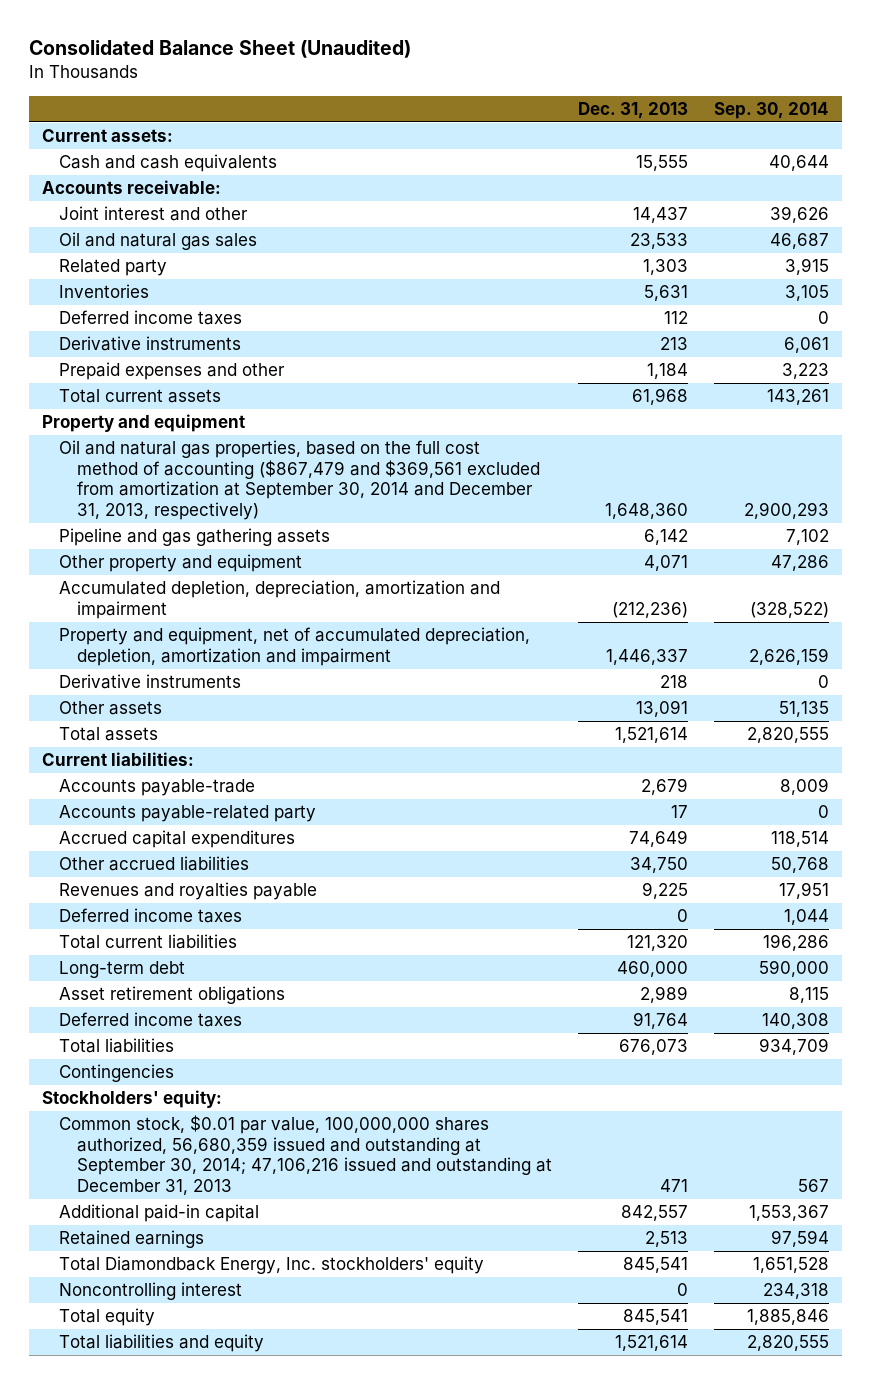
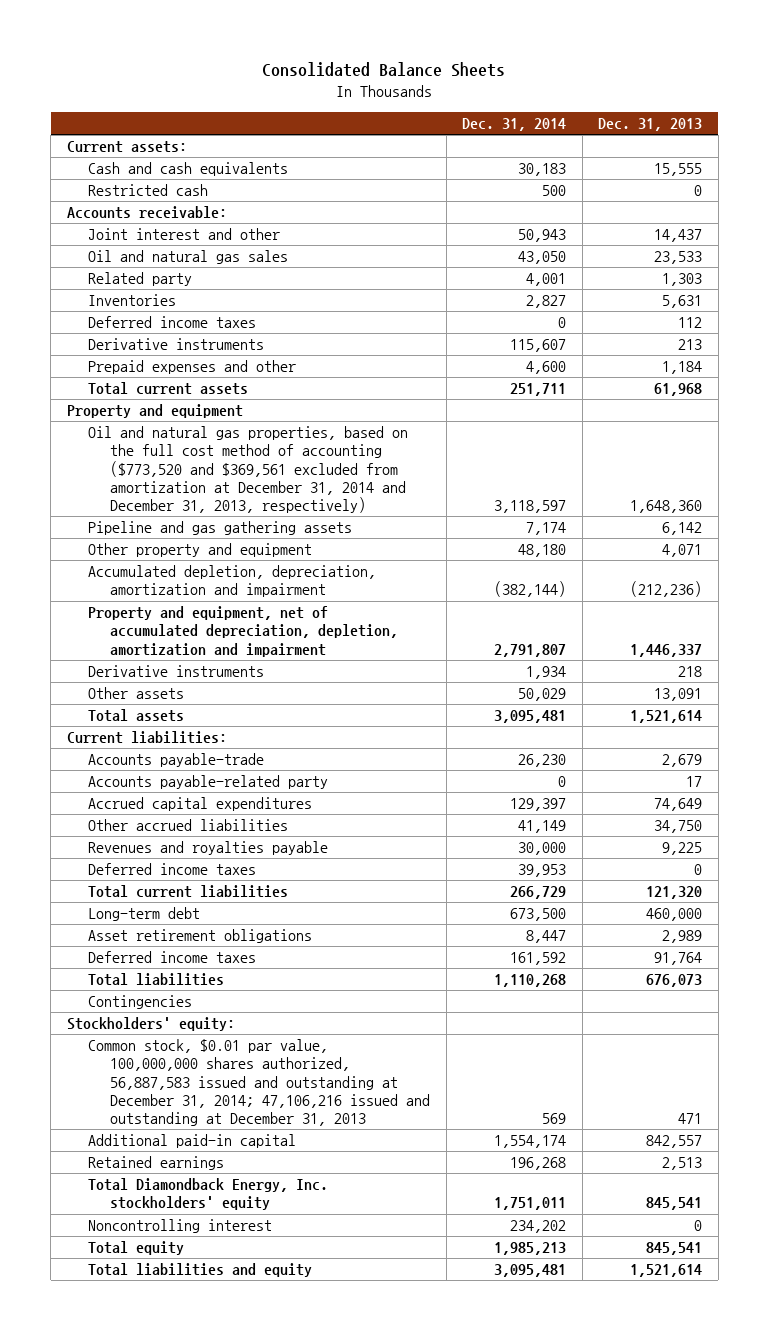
[28,40,411,59] Consolidated Balance Sheet (Unaudited) -> [262,62,506,78] Consolidated Balance Sheets
[714,101,830,119] Sep. 30, 2014 -> none
none -> [462,118,567,132] Dec. 31, 2014
none -> [88,184,209,197] Restricted cash
[59,440,540,520] Oil and natural gas properties, based on the full cost method of accounting ($867,479 and $369,561 excluded from amortization at September 30, 2014 and December 31, 2013, respectively) -> [88,426,409,514] Oil and natural gas properties, based on the full cost method of accounting ($773,520 and $369,561 excluded from amortization at December 31, 2014 and December 31, 2013, respectively)
[59,1115,552,1195] Common stock, $0.01 par value, 100,000,000 shares authorized, 56,680,359 issued and outstanding at September 30, 2014; 47,106,216 issued and outstanding at December 31, 2013 -> [88,1039,431,1127] Common stock, $0.01 par value, 100,000,000 shares authorized, 56,887,583 issued and outstanding at December 31, 2014; 47,106,216 issued and outstanding at December 31, 2013

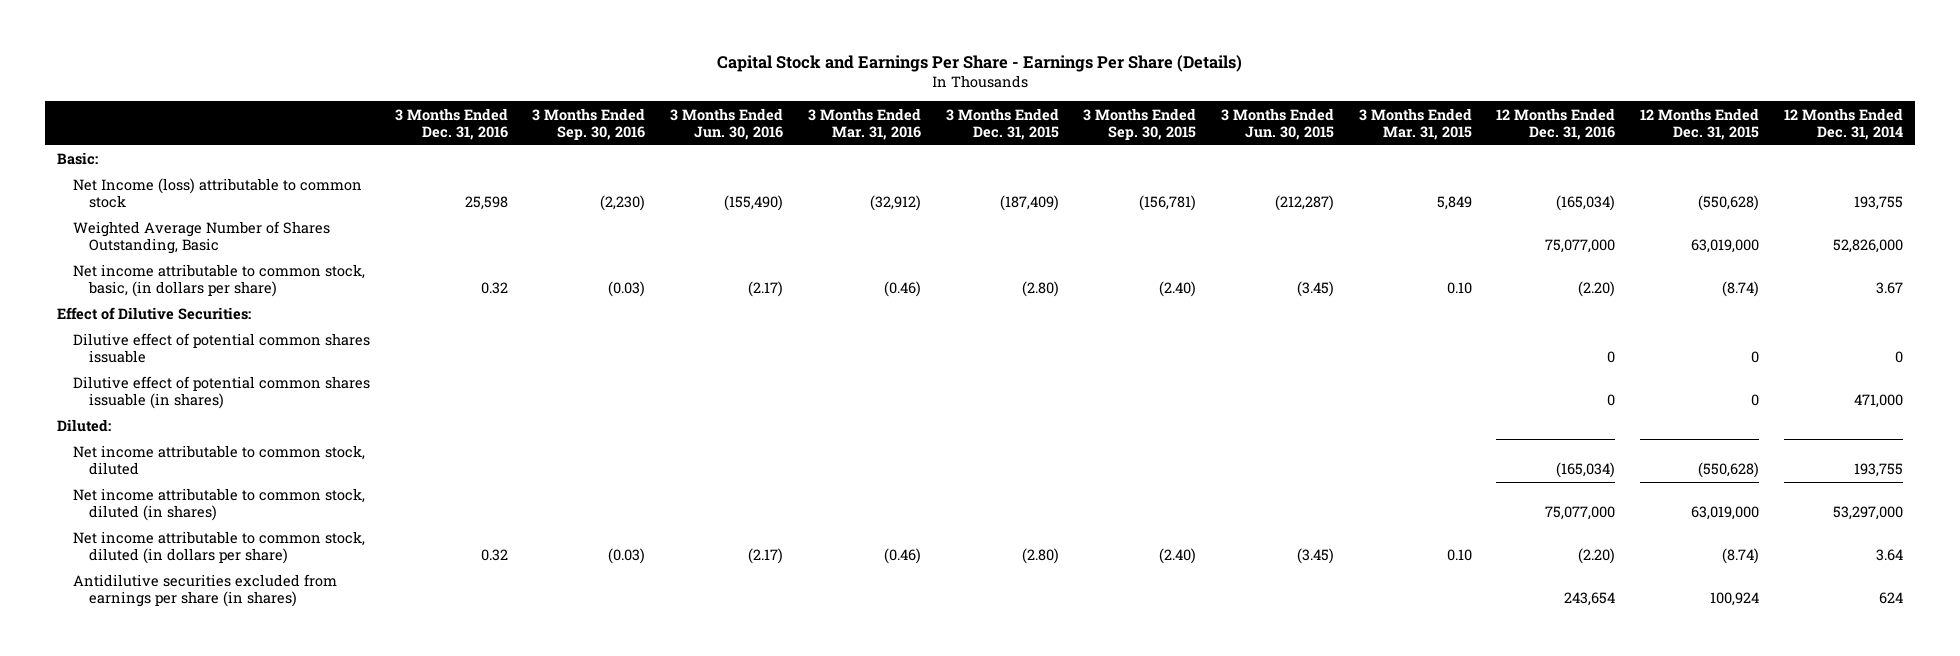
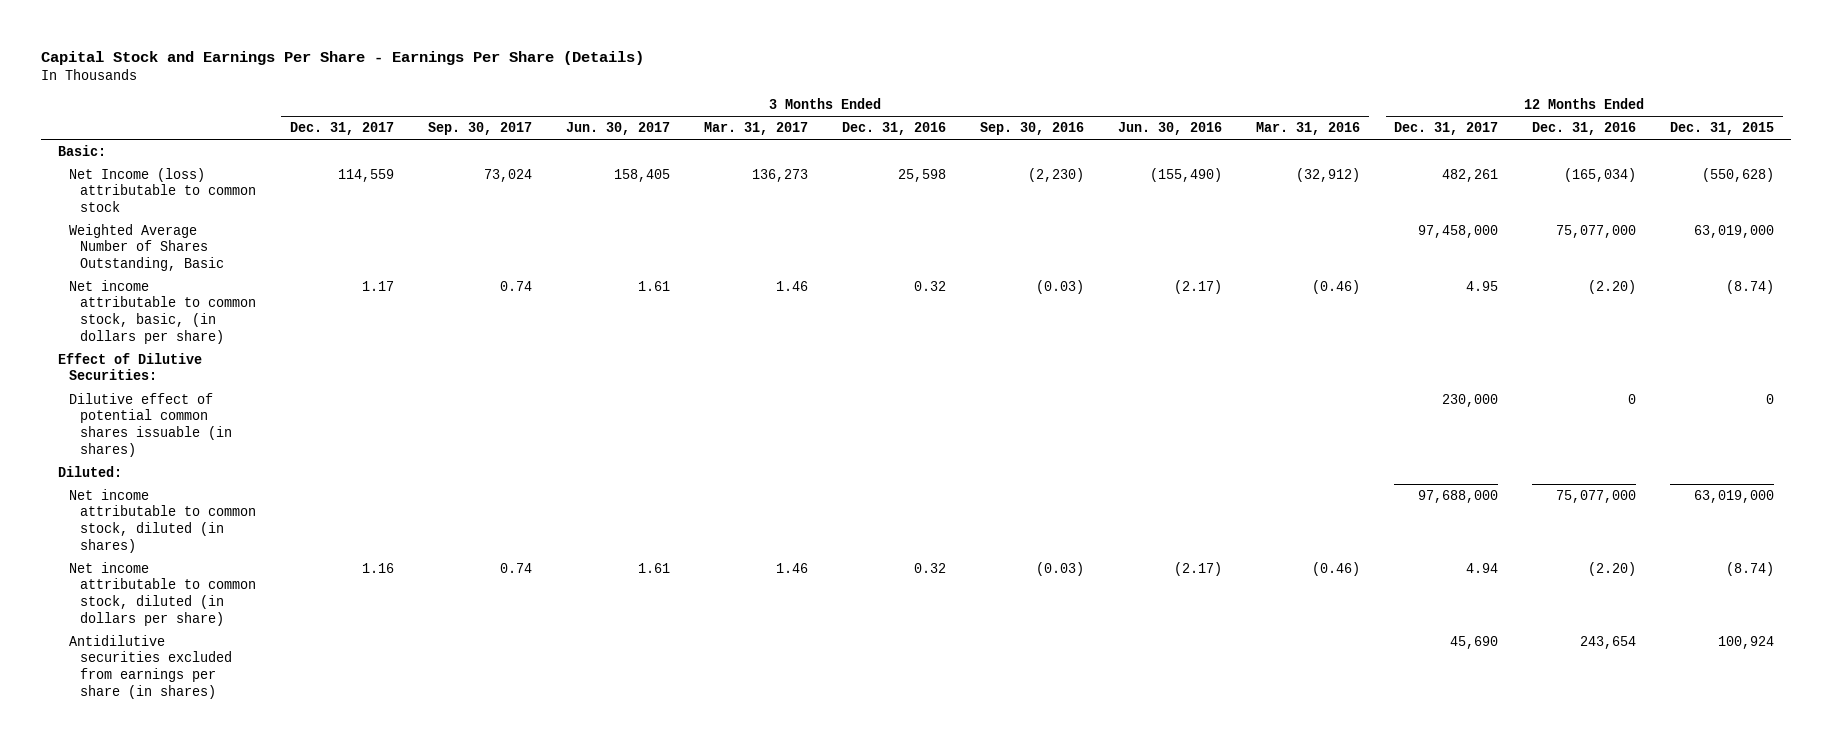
[945,107,1059,140] 3 Months Ended Dec. 31, 2015 -> none
[1083,107,1197,140] 3 Months Ended Sep. 30, 2015 -> none
[1220,107,1334,140] 3 Months Ended Jun. 30, 2015 -> none
[1358,107,1472,140] 3 Months Ended Mar. 31, 2015 -> none
[1783,107,1903,140] 12 Months Ended Dec. 31, 2014 -> none
none -> [289,122,394,136] Dec. 31, 2017
none -> [427,122,532,136] Sep. 30, 2017
none -> [565,122,670,136] Jun. 30, 2017
none -> [703,122,808,136] Mar. 31, 2017
none -> [1394,122,1499,136] Dec. 31, 2017
[73,333,371,364] Dilutive effect of potential common shares issuable -> none
[73,445,366,476] Net income attributable to common stock, diluted -> none

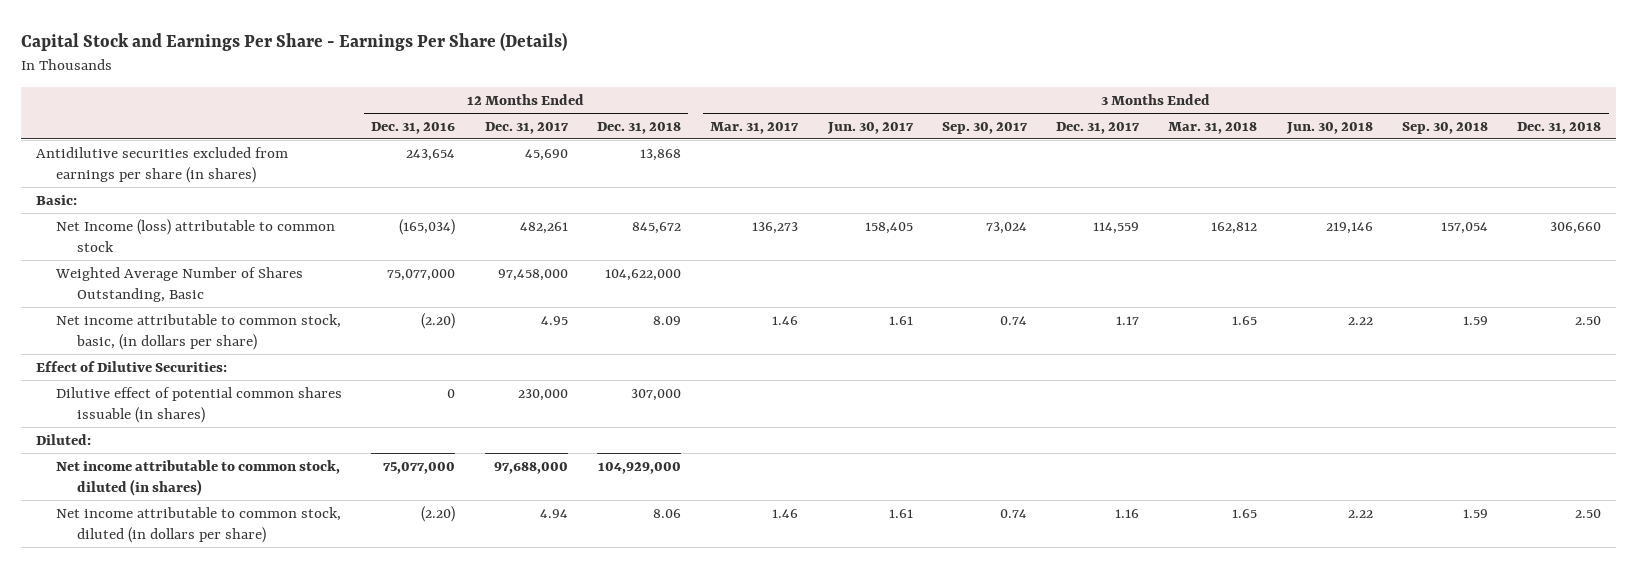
[841,122,946,136] Dec. 31, 2016 -> none
[979,122,1084,136] Sep. 30, 2016 -> none
[1118,122,1223,136] Jun. 30, 2016 -> none
[1256,122,1361,136] Mar. 31, 2016 -> none
[1670,122,1775,136] Dec. 31, 2015 -> none
none -> [596,121,681,134] Dec. 31, 2018
none -> [1168,121,1258,134] Mar. 31, 2018
none -> [1285,121,1373,134] Jun. 30, 2018
none -> [1401,121,1488,134] Sep. 30, 2018
none -> [1517,121,1602,134] Dec. 31, 2018
[68,634,232,699] Antidilutive securities excluded from earnings per share (in shares) -> [35,146,288,184] Antidilutive securities excluded from earnings per share (in shares)

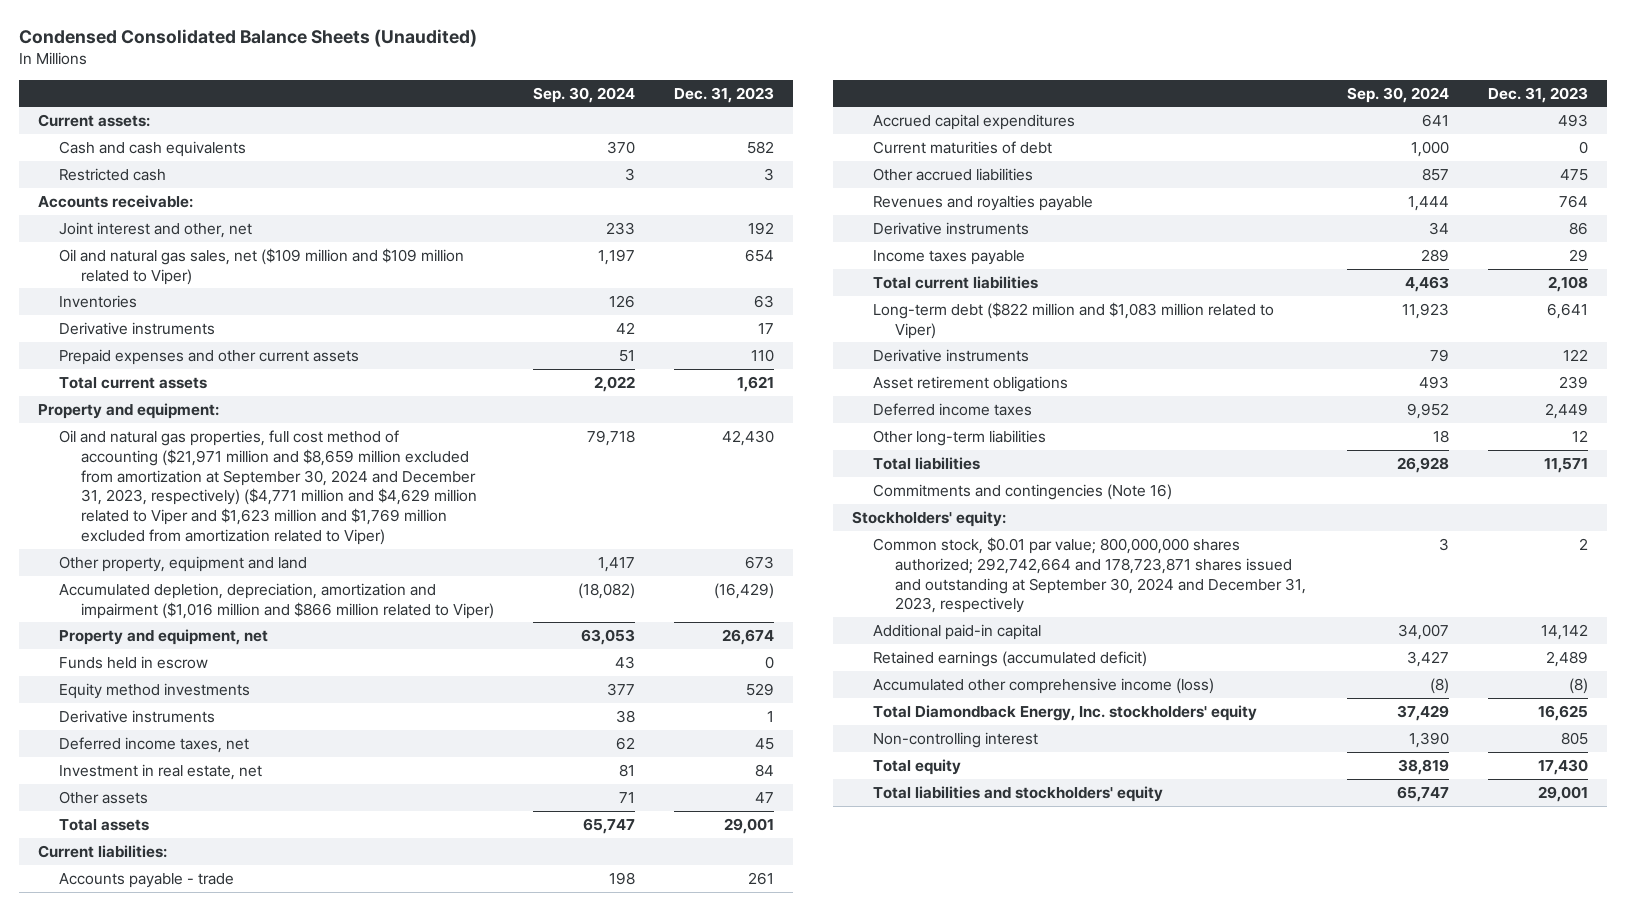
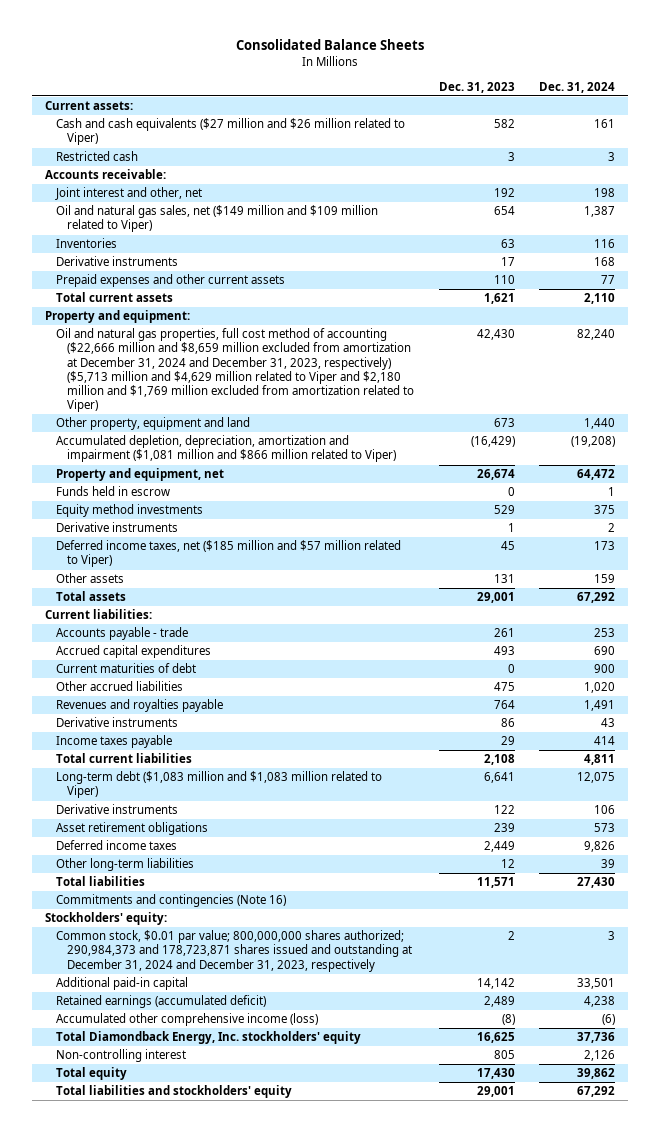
[18,28,477,47] Condensed Consolidated Balance Sheets (Unaudited) -> [236,39,425,51] Consolidated Balance Sheets
[532,86,635,103] Sep. 30, 2024 -> none
none -> [539,81,616,93] Dec. 31, 2024
[59,140,247,157] Cash and cash equivalents -> [55,118,405,146] Cash and cash equivalents ($27 million and $26 million related to Viper)
[59,247,465,285] Oil and natural gas sales, net ($109 million and $109 million related to Viper) -> [55,205,378,233] Oil and natural gas sales, net ($149 million and $109 million related to Viper)
[59,429,477,546] Oil and natural gas properties, full cost method of accounting ($21,971 million and $8,659 million excluded from amortization at September 30, 2024 and December 31, 2023, respectively) ($4,771 million and $4,629 million related to Viper and $1,623 million and $1,769 million excluded from amortization related to Viper) -> [55,328,414,412] Oil and natural gas properties, full cost method of accounting ($22,666 million and $8,659 million excluded from amortization at December 31, 2024 and December 31, 2023, respectively) ($5,713 million and $4,629 million related to Viper and $2,180 million and $1,769 million excluded from amortization related to Viper)
[59,582,494,619] Accumulated depletion, depreciation, amortization and impairment ($1,016 million and $866 million related to Viper) -> [55,435,396,463] Accumulated depletion, depreciation, amortization and impairment ($1,081 million and $866 million related to Viper)
[59,763,263,780] Investment in real estate, net -> none
[59,736,250,753] Deferred income taxes, net -> [55,540,401,568] Deferred income taxes, net ($185 million and $57 million related to Viper)
[754,791,774,803] 47 -> [493,574,515,584] 131
[873,301,1275,339] Long-term debt ($822 million and $1,083 million related to Viper) -> [55,771,382,799] Long-term debt ($1,083 million and $1,083 million related to Viper)
[873,536,1306,614] Common stock, $0.01 par value; 800,000,000 shares authorized; 292,742,664 and 178,723,871 shares issued and outstanding at September 30, 2024 and December 31, 2023, respectively -> [55,930,412,972] Common stock, $0.01 par value; 800,000,000 shares authorized; 290,984,373 and 178,723,871 shares issued and outstanding at December 31, 2024 and December 31, 2023, respectively

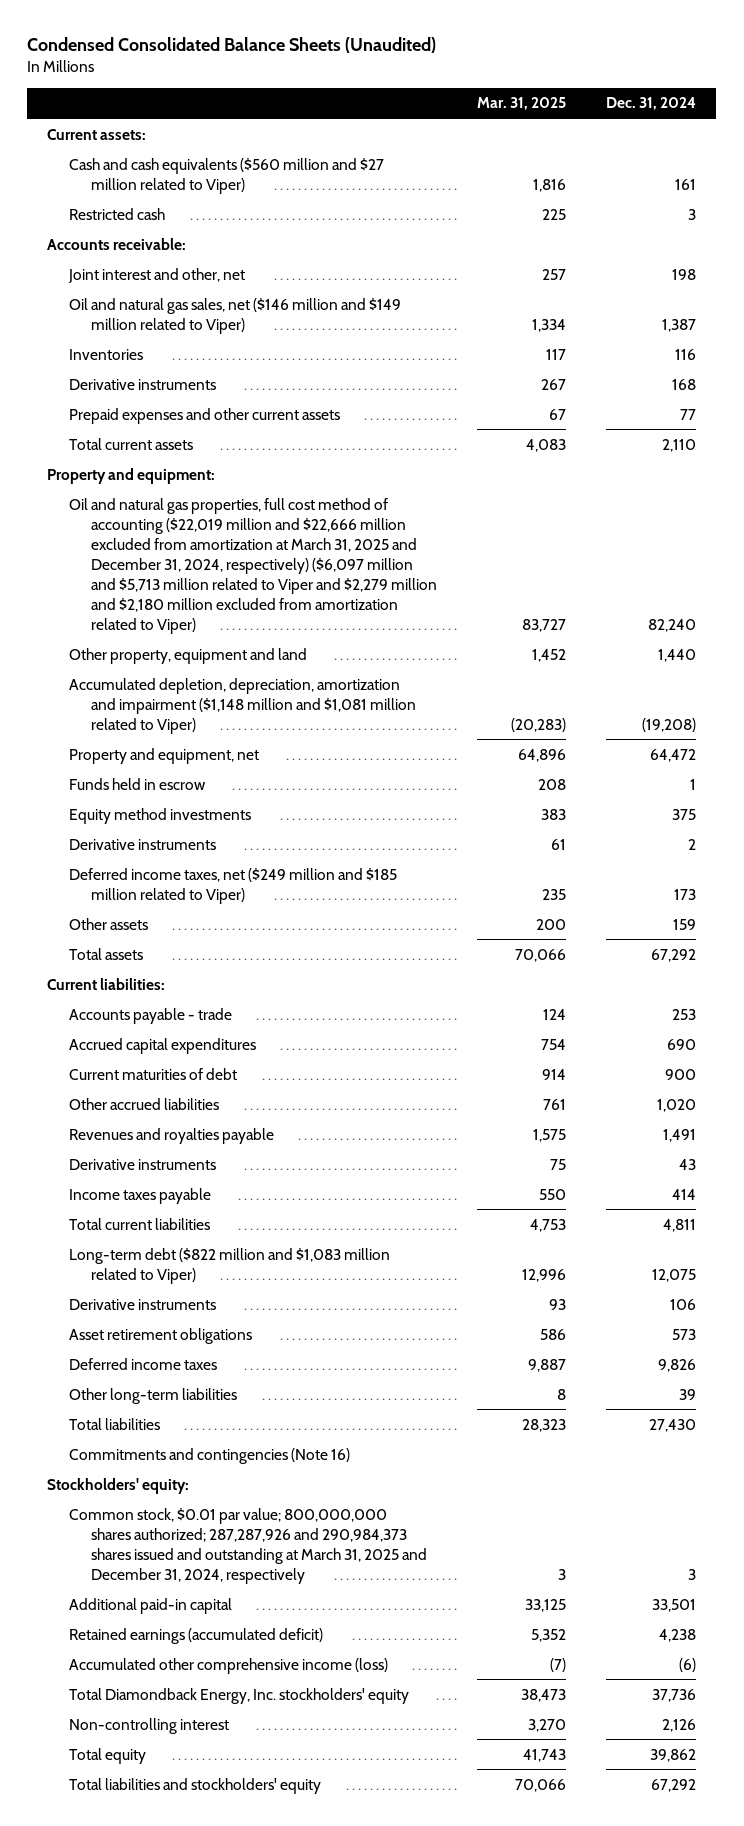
[236,39,425,51] Consolidated Balance Sheets -> [27,37,437,54] Condensed Consolidated Balance Sheets (Unaudited)
[438,81,515,93] Dec. 31, 2023 -> none
none -> [477,97,567,111] Mar. 31, 2025
[55,118,405,146] Cash and cash equivalents ($27 million and $26 million related to Viper) -> [69,157,385,194] Cash and cash equivalents ($560 million and $27 million related to Viper)
[55,205,378,233] Oil and natural gas sales, net ($149 million and $109 million related to Viper) -> [69,297,402,334] Oil and natural gas sales, net ($146 million and $149 million related to Viper)
[55,328,414,412] Oil and natural gas properties, full cost method of accounting ($22,666 million and $8,659 million excluded from amortization at December 31, 2024 and December 31, 2023, respectively) ($5,713 million and $4,629 million related to Viper and $2,180 million and $1,769 million excluded from amortization related to Viper) -> [69,497,437,634] Oil and natural gas properties, full cost method of accounting ($22,019 million and $22,666 million excluded from amortization at March 31, 2025 and December 31, 2024, respectively) ($6,097 million and $5,713 million related to Viper and $2,279 million and $2,180 million excluded from amortization related to Viper)
[55,435,396,463] Accumulated depletion, depreciation, amortization and impairment ($1,081 million and $866 million related to Viper) -> [69,677,416,734] Accumulated depletion, depreciation, amortization and impairment ($1,148 million and $1,081 million related to Viper)
[55,540,401,568] Deferred income taxes, net ($185 million and $57 million related to Viper) -> [69,867,398,904] Deferred income taxes, net ($249 million and $185 million related to Viper)
[55,771,382,799] Long-term debt ($1,083 million and $1,083 million related to Viper) -> [69,1247,391,1284] Long-term debt ($822 million and $1,083 million related to Viper)
[55,930,412,972] Common stock, $0.01 par value; 800,000,000 shares authorized; 290,984,373 and 178,723,871 shares issued and outstanding at December 31, 2024 and December 31, 2023, respectively -> [69,1507,427,1584] Common stock, $0.01 par value; 800,000,000 shares authorized; 287,287,926 and 290,984,373 shares issued and outstanding at March 31, 2025 and December 31, 2024, respectively

